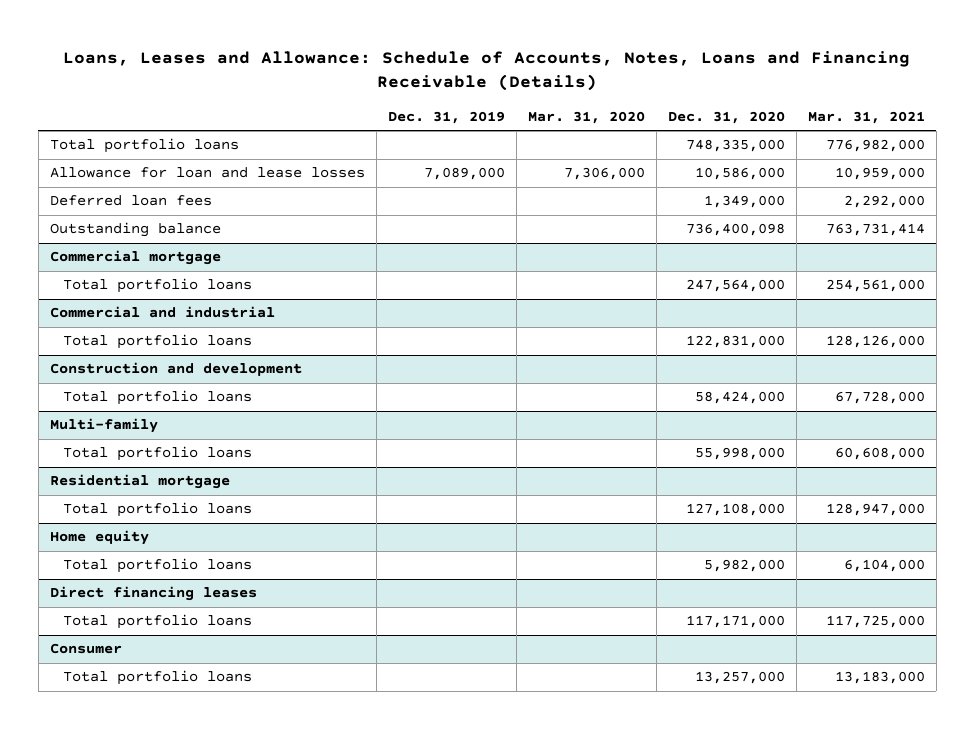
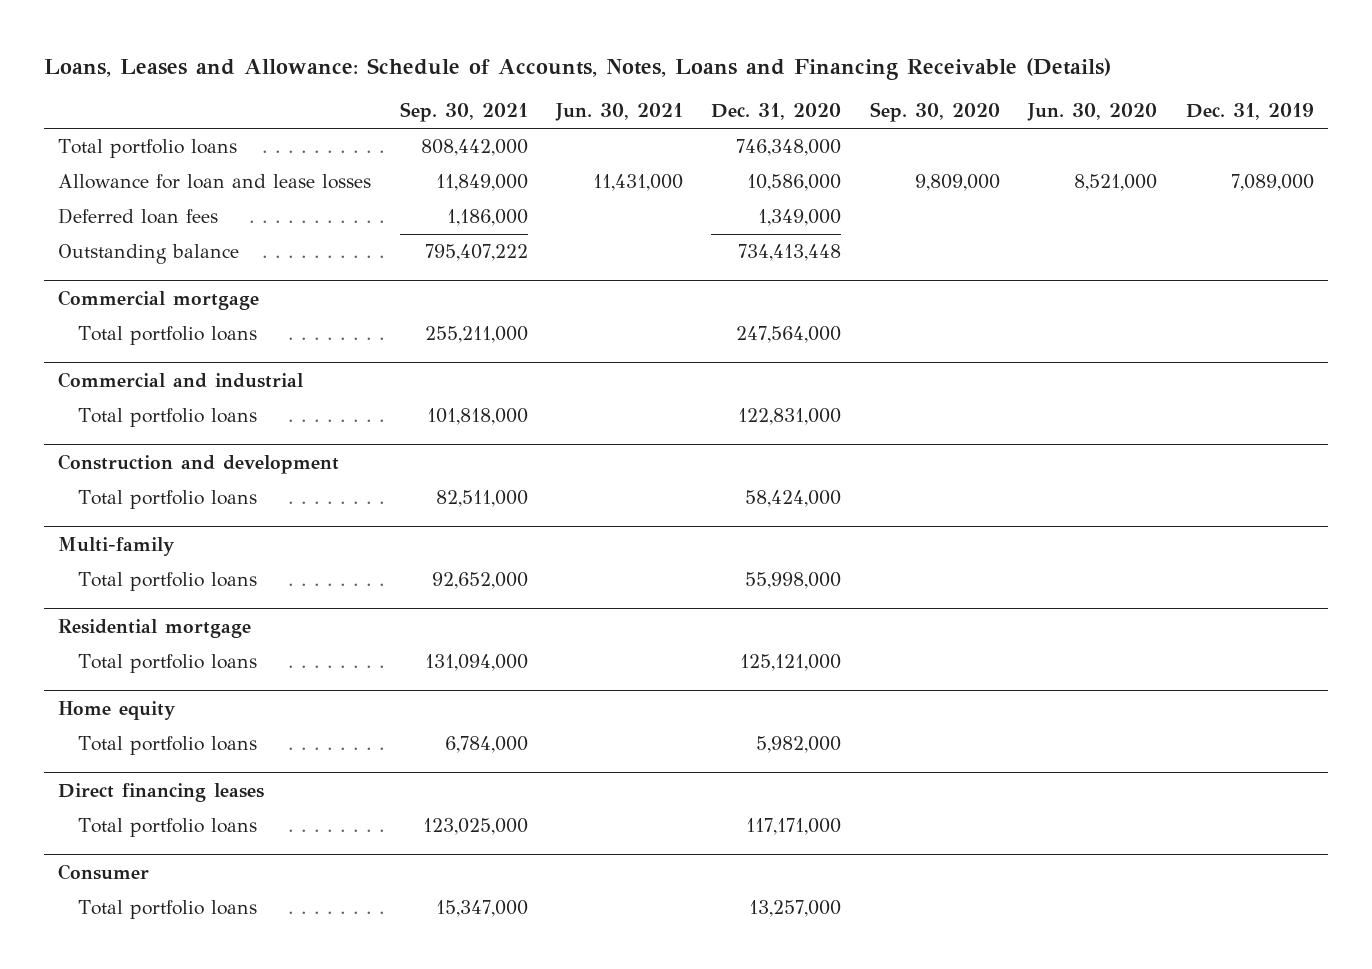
[527,110,645,124] Mar. 31, 2020 -> none
[807,110,925,124] Mar. 31, 2021 -> none
none -> [399,102,528,123] Sep. 30, 2021
none -> [554,103,683,122] Jun. 30, 2021
none -> [869,102,1000,123] Sep. 30, 2020
none -> [1027,103,1158,122] Jun. 30, 2020
[685,139,785,153] 748,335,000 -> [736,139,842,157] 746,348,000
[685,223,785,237] 736,400,098 -> [738,244,842,262] 734,413,448
[685,503,785,517] 127,108,000 -> [740,654,842,672] 125,121,000

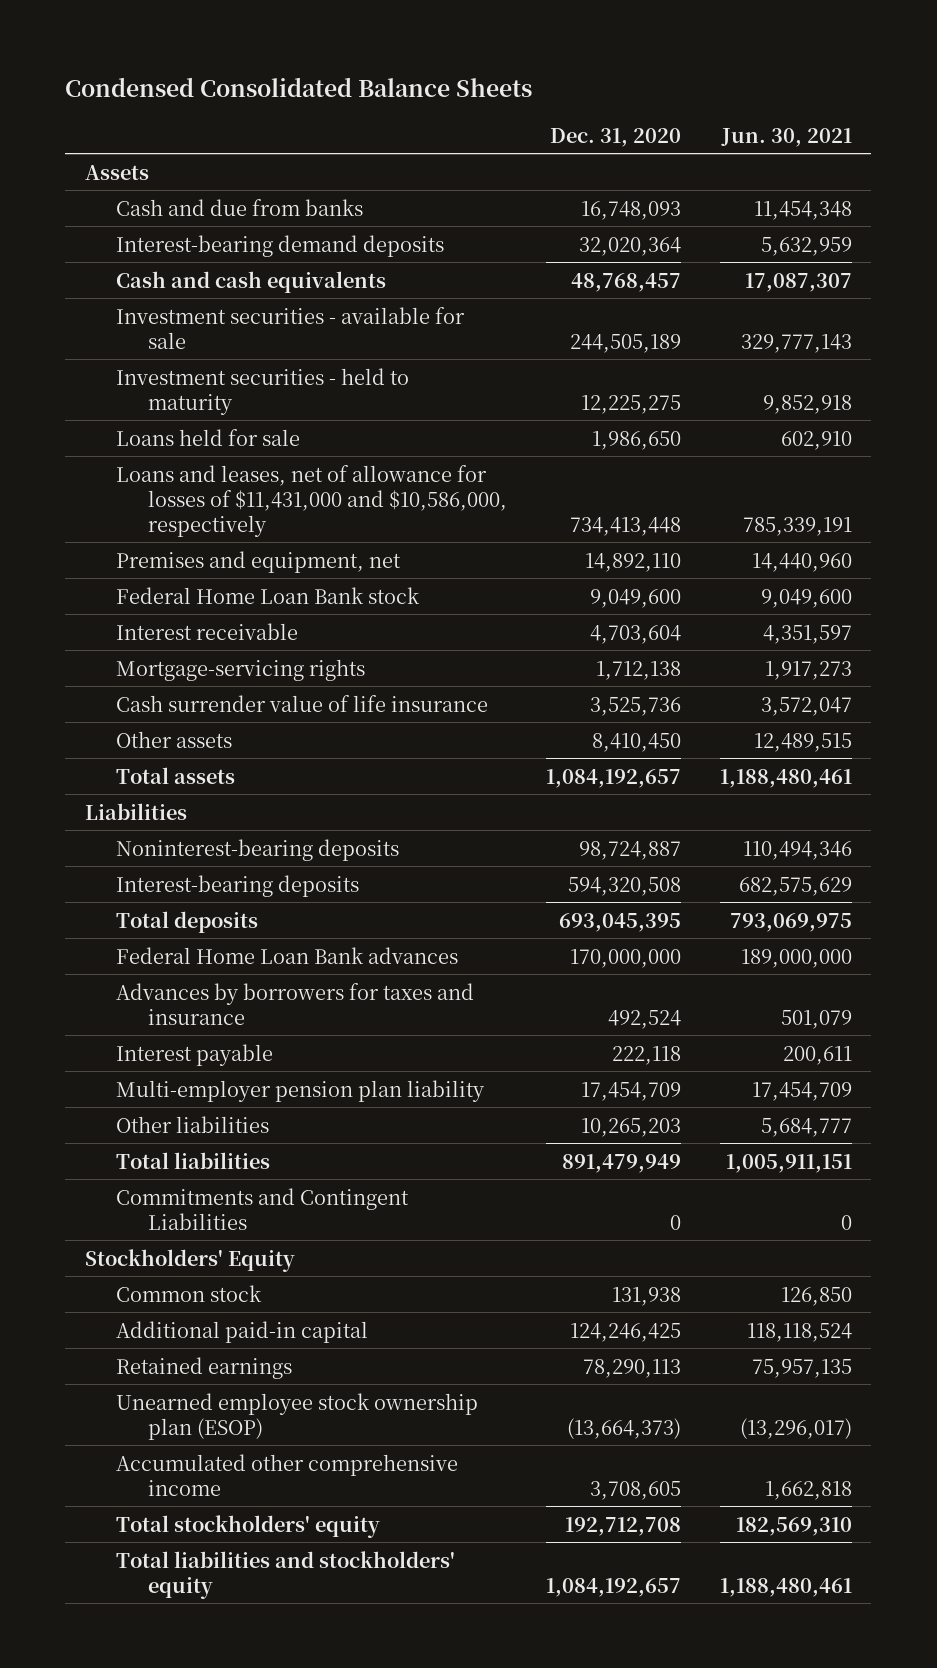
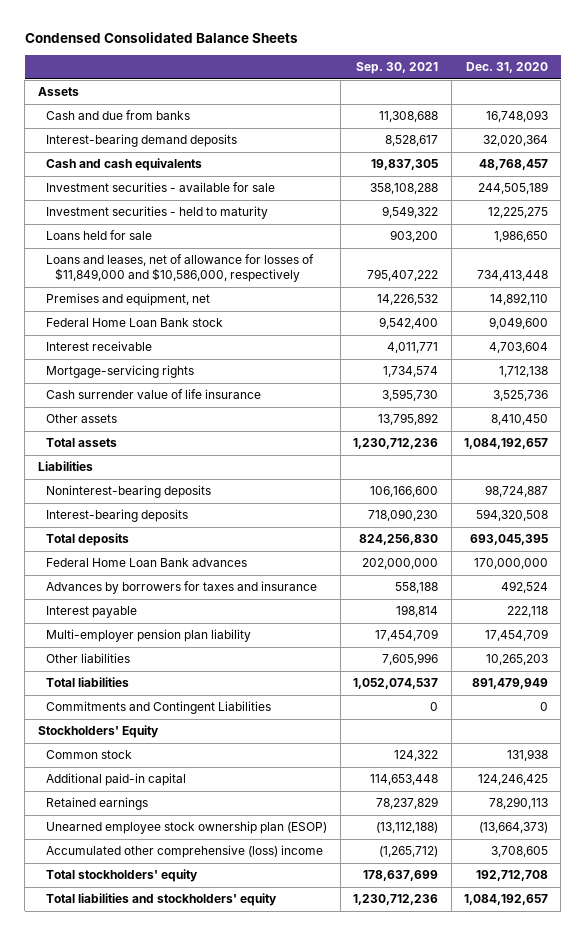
[720,127,852,147] Jun. 30, 2021 -> none
none -> [356,61,439,74] Sep. 30, 2021
[116,464,507,537] Loans and leases, net of allowance for losses of $11,431,000 and $10,586,000, respectively -> [46,254,315,283] Loans and leases, net of allowance for losses of $11,849,000 and $10,586,000, respectively
[116,1453,459,1496] Accumulated other comprehensive income -> [46,845,324,859] Accumulated other comprehensive (loss) income

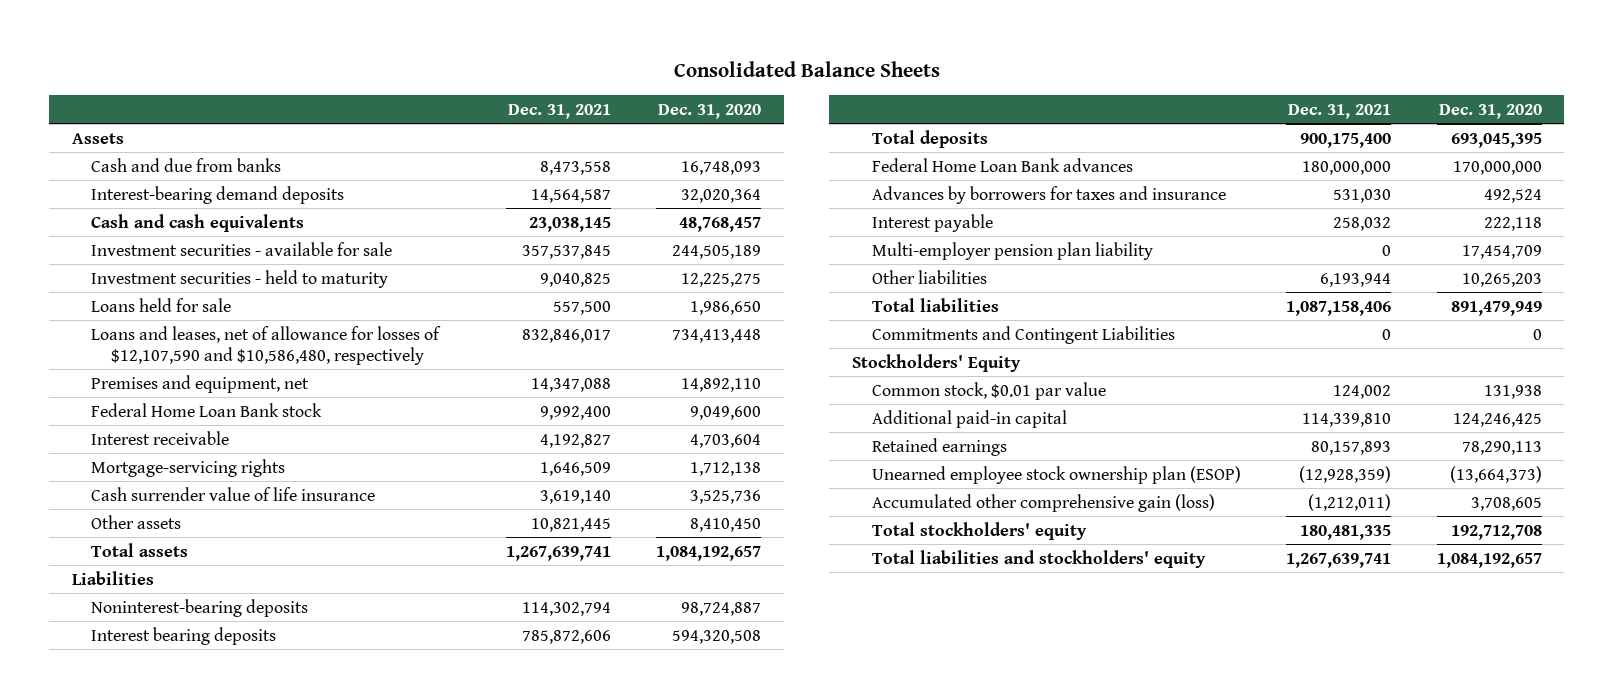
[24,31,298,43] Condensed Consolidated Balance Sheets -> [673,60,940,77] Consolidated Balance Sheets
[356,61,439,74] Sep. 30, 2021 -> none
none -> [507,103,611,119] Dec. 31, 2021
[46,254,315,283] Loans and leases, net of allowance for losses of $11,849,000 and $10,586,000, respectively -> [91,325,442,365] Loans and leases, net of allowance for losses of $12,107,590 and $10,586,480, respectively
[46,509,189,523] Interest-bearing deposits -> [91,626,277,645] Interest bearing deposits
[46,750,133,760] Common stock -> [871,381,1106,400] Common stock, $0.01 par value
[46,845,324,859] Accumulated other comprehensive (loss) income -> [871,493,1215,512] Accumulated other comprehensive gain (loss)

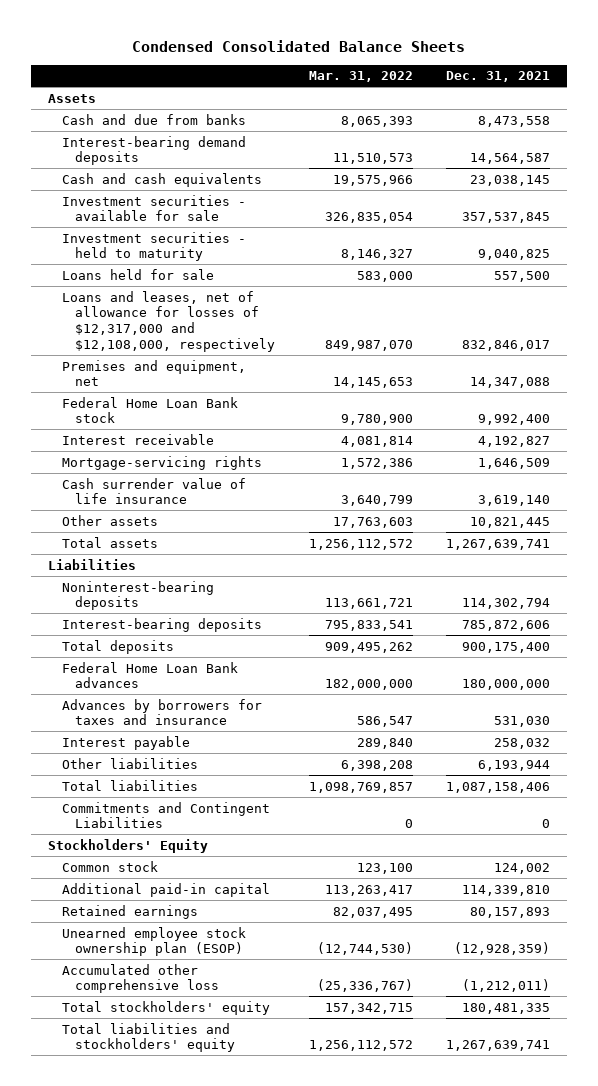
[673,60,940,77] Consolidated Balance Sheets -> [132,39,466,52] Condensed Consolidated Balance Sheets
[658,103,762,119] Dec. 31, 2020 -> none
none -> [308,71,413,83] Mar. 31, 2022
[91,325,442,365] Loans and leases, net of allowance for losses of $12,107,590 and $10,586,480, respectively -> [61,290,276,353] Loans and leases, net of allowance for losses of $12,317,000 and $12,108,000, respectively
[91,626,277,645] Interest bearing deposits -> [61,617,262,632] Interest-bearing deposits
[871,241,1153,260] Multi-employer pension plan liability -> none
[871,381,1106,400] Common stock, $0.01 par value -> [61,860,158,872] Common stock
[871,493,1215,512] Accumulated other comprehensive gain (loss) -> [61,963,220,994] Accumulated other comprehensive loss

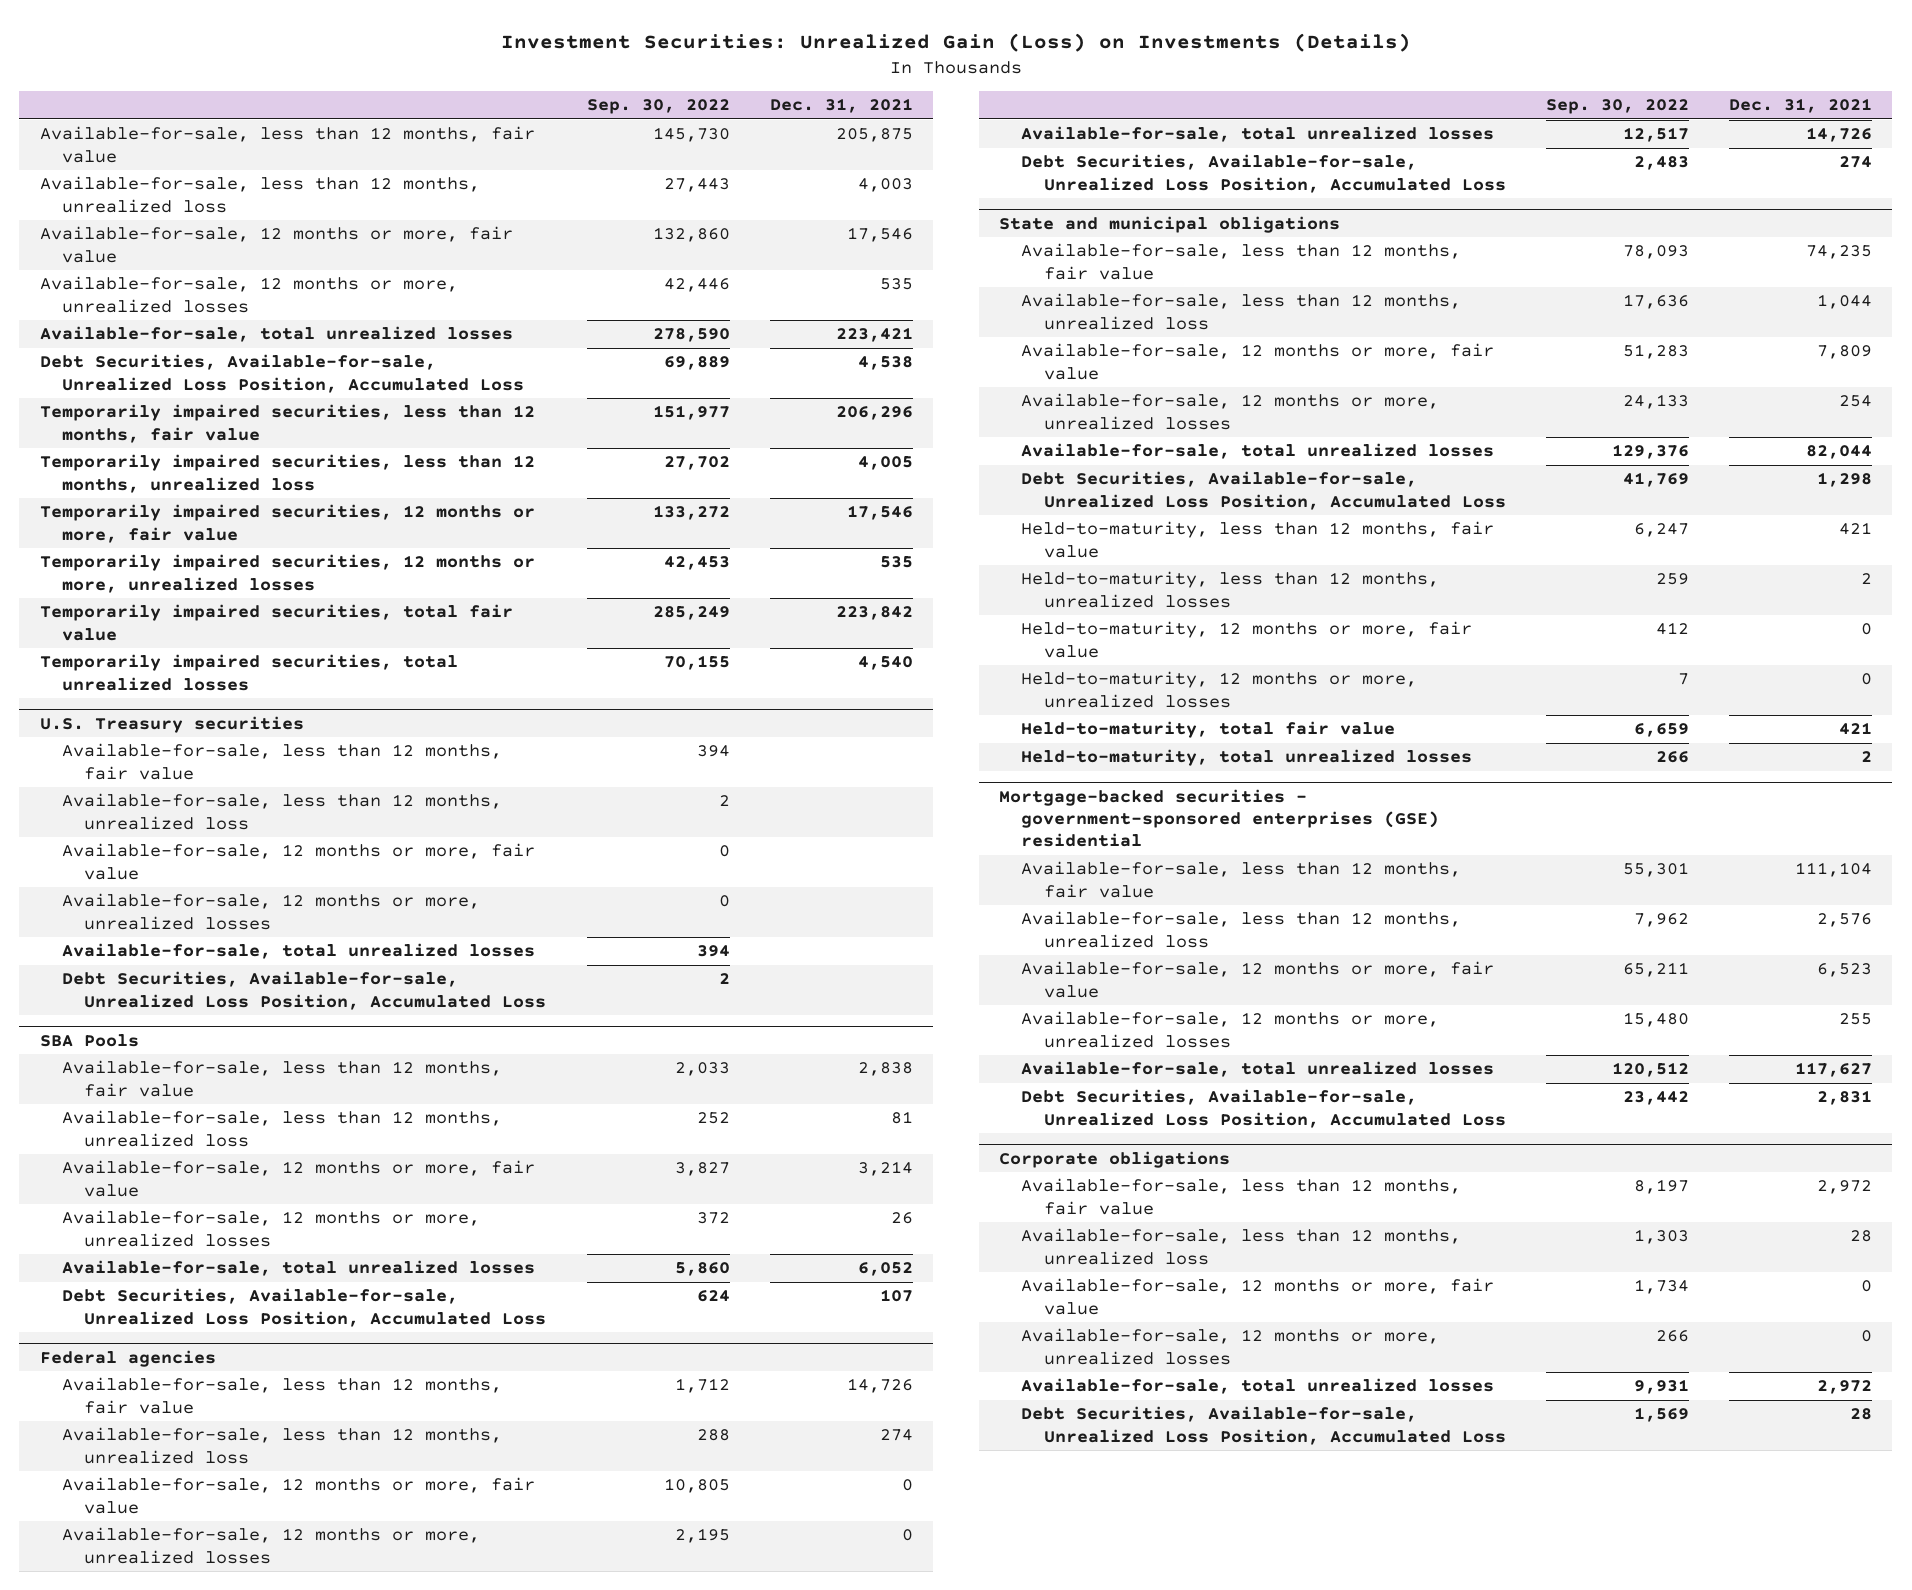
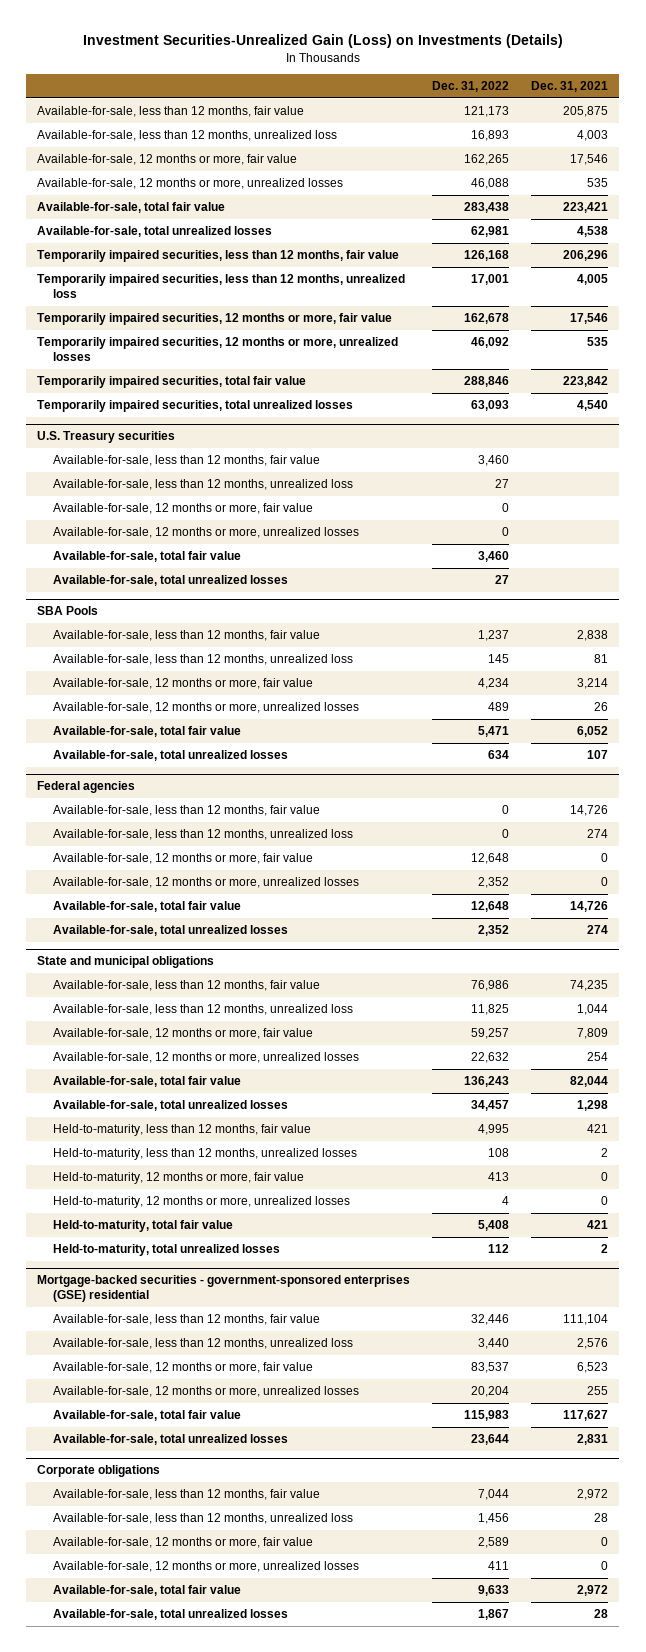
[500,32,1411,52] Investment Securities: Unrealized Gain (Loss) on Investments (Details) -> [82,34,563,49] Investment Securities-Unrealized Gain (Loss) on Investments (Details)
[586,99,730,115] Sep. 30, 2022 -> none
none -> [432,81,510,93] Dec. 31, 2022
[39,354,525,393] Debt Securities, Available-for-sale, Unrealized Loss Position, Accumulated Loss -> none
none -> [37,202,226,214] Available-for-sale, total fair value
[835,327,913,343] 223,421 -> [577,226,609,238] 4,538
none -> [52,551,241,563] Available-for-sale, total fair value
[62,971,547,1010] Debt Securities, Available-for-sale, Unrealized Loss Position, Accumulated Loss -> none
[62,1288,547,1327] Debt Securities, Available-for-sale, Unrealized Loss Position, Accumulated Loss -> none
none -> [52,726,241,738] Available-for-sale, total fair value
[857,1262,913,1277] 6,052 -> [587,750,609,760] 107
[1021,154,1506,193] Debt Securities, Available-for-sale, Unrealized Loss Position, Accumulated Loss -> none
none -> [52,901,241,913] Available-for-sale, total fair value
[1806,127,1873,143] 14,726 -> [587,925,609,935] 274
[1021,471,1506,510] Debt Securities, Available-for-sale, Unrealized Loss Position, Accumulated Loss -> none
none -> [52,1076,241,1088] Available-for-sale, total fair value
[1806,445,1873,460] 82,044 -> [577,1100,609,1112] 1,298
[1021,1089,1506,1128] Debt Securities, Available-for-sale, Unrealized Loss Position, Accumulated Loss -> none
none -> [52,1410,241,1422] Available-for-sale, total fair value
[1795,1062,1873,1078] 117,627 -> [577,1434,609,1446] 2,831
[1021,1406,1506,1445] Debt Securities, Available-for-sale, Unrealized Loss Position, Accumulated Loss -> none
none -> [52,1585,241,1597] Available-for-sale, total fair value
[1817,1380,1873,1395] 2,972 -> [594,1609,609,1619] 28

